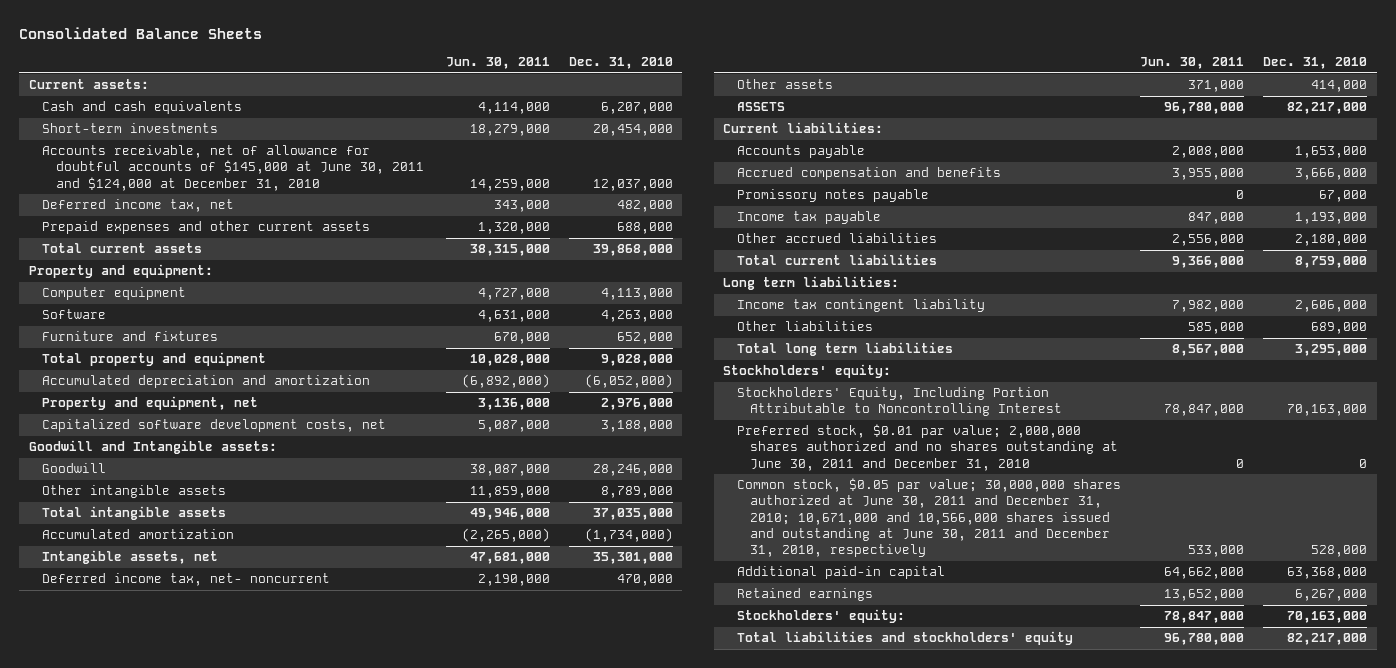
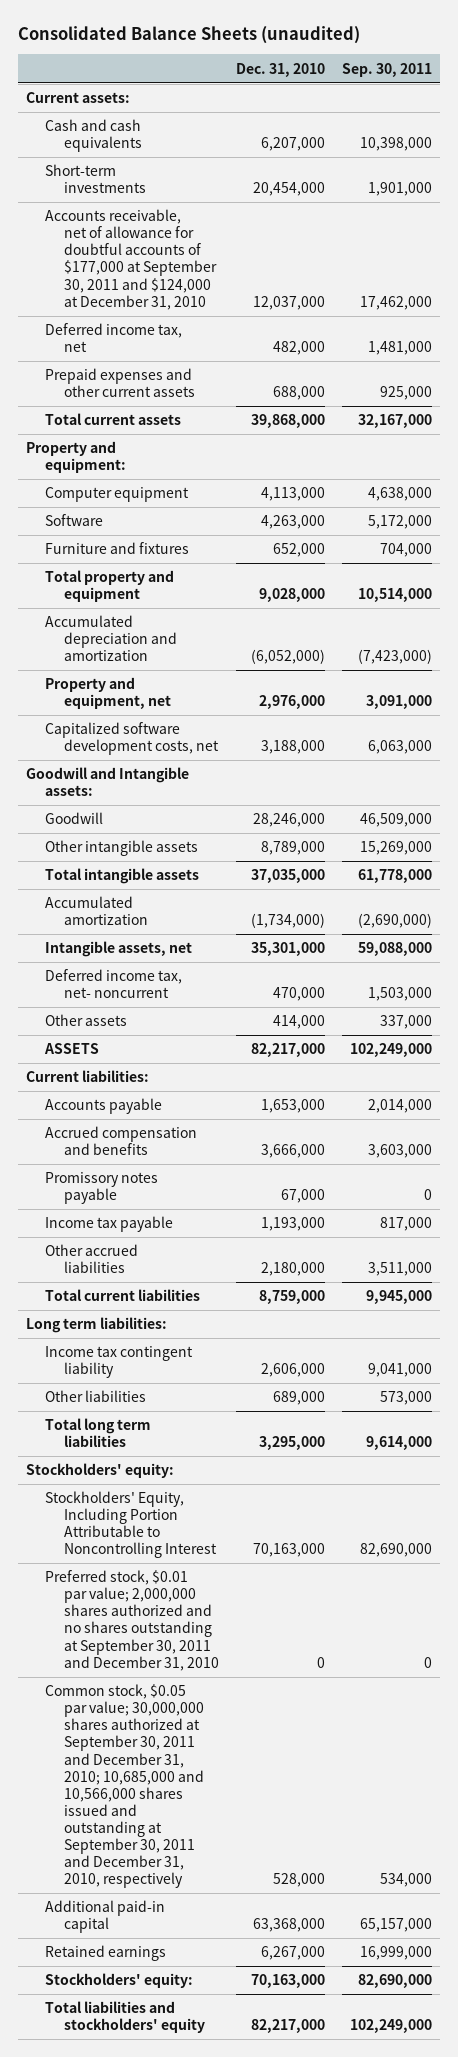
[19,26,263,39] Consolidated Balance Sheets -> [17,25,360,44] Consolidated Balance Sheets (unaudited)
[445,57,550,70] Jun. 30, 2011 -> none
none -> [341,62,432,77] Sep. 30, 2011
[42,145,424,191] Accounts receivable, net of allowance for doubtful accounts of $145,000 at June 30, 2011 and $124,000 at December 31, 2010 -> [45,209,217,310] Accounts receivable, net of allowance for doubtful accounts of $177,000 at September 30, 2011 and $124,000 at December 31, 2010
[736,424,1119,471] Preferred stock, $0.01 par value; 2,000,000 shares authorized and no shares outstanding at June 30, 2011 and December 31, 2010 -> [45,1570,219,1671] Preferred stock, $0.01 par value; 2,000,000 shares authorized and no shares outstanding at September 30, 2011 and December 31, 2010
[736,478,1121,558] Common stock, $0.05 par value; 30,000,000 shares authorized at June 30, 2011 and December 31, 2010; 10,671,000 and 10,566,000 shares issued and outstanding at June 30, 2011 and December 31, 2010, respectively -> [45,1684,204,1888] Common stock, $0.05 par value; 30,000,000 shares authorized at September 30, 2011 and December 31, 2010; 10,685,000 and 10,566,000 shares issued and outstanding at September 30, 2011 and December 31, 2010, respectively

